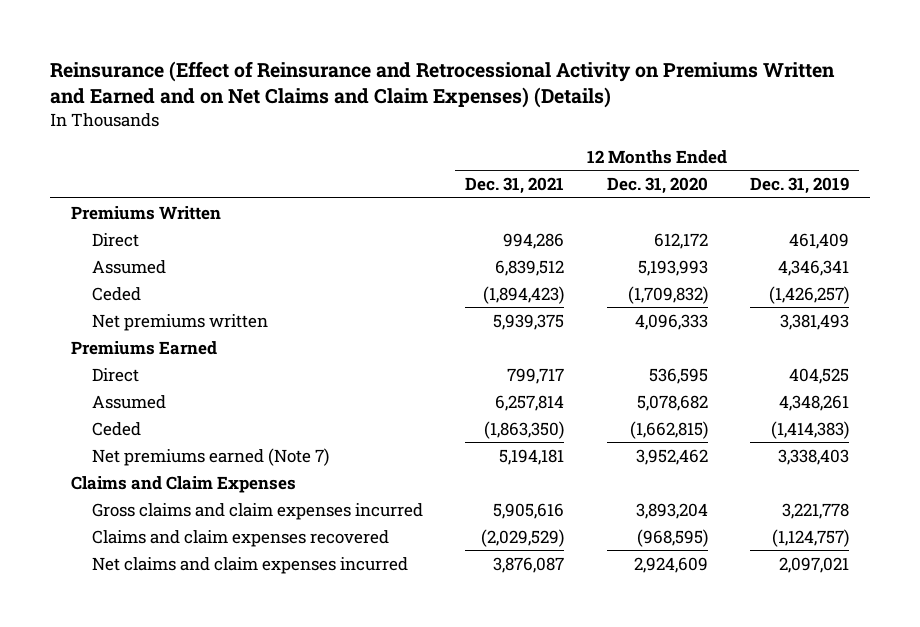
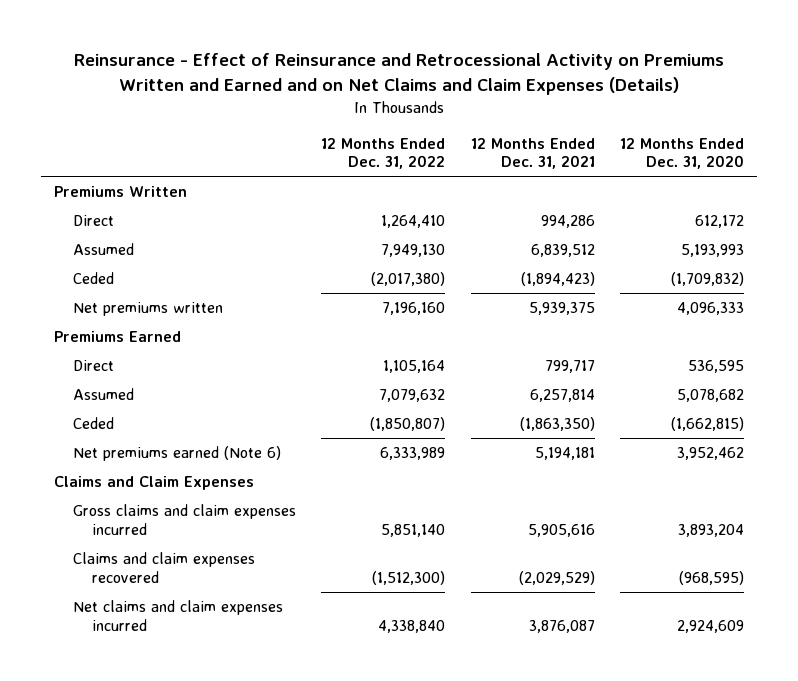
[50,60,836,109] Reinsurance (Effect of Reinsurance and Retrocessional Activity on Premiums Written and Earned and on Net Claims and Claim Expenses) (Details) -> [74,53,725,95] Reinsurance - Effect of Reinsurance and Retrocessional Activity on Premiums Written and Earned and on Net Claims and Claim Expenses (Details)
[749,177,849,195] Dec. 31, 2019 -> none
none -> [321,137,446,170] 12 Months Ended Dec. 31, 2022
[92,447,330,466] Net premiums earned (Note 7) -> [72,446,281,462] Net premiums earned (Note 6)

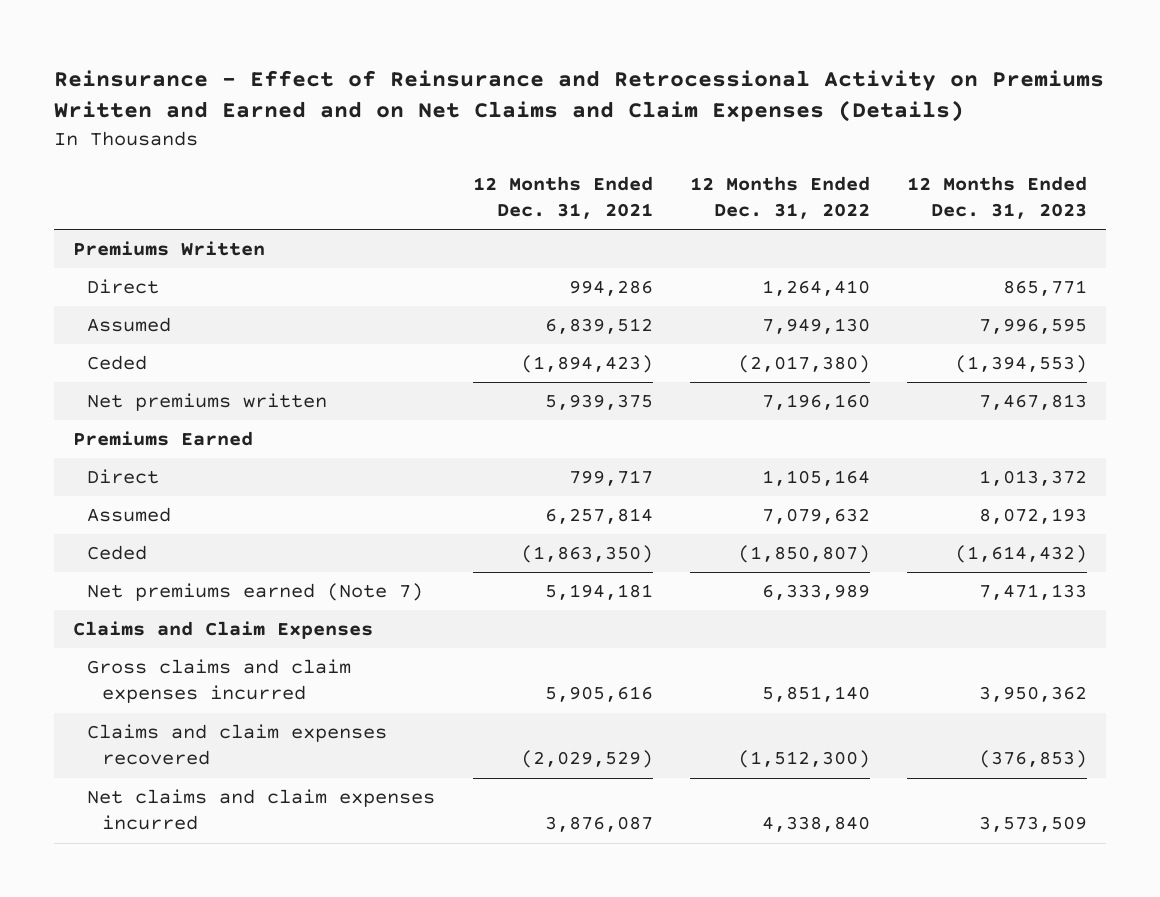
[620,137,745,170] 12 Months Ended Dec. 31, 2020 -> none
none -> [907,176,1088,220] 12 Months Ended Dec. 31, 2023
[72,446,281,462] Net premiums earned (Note 6) -> [87,583,424,602] Net premiums earned (Note 7)

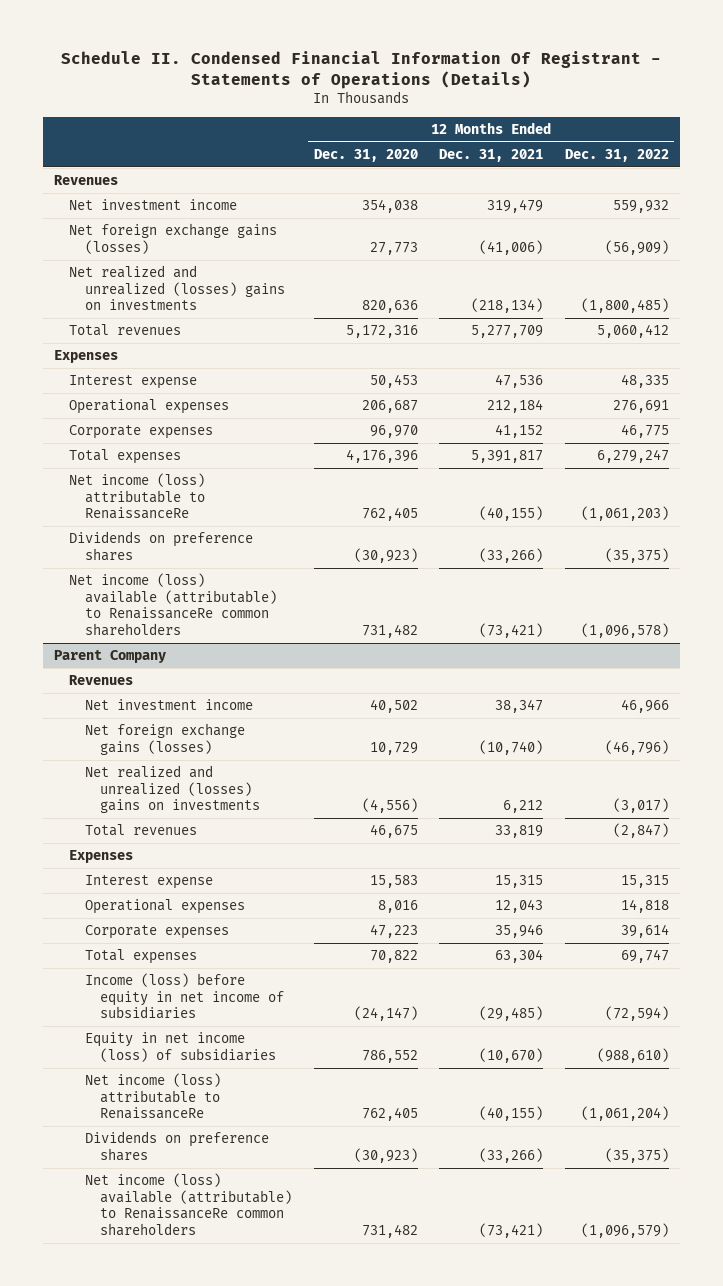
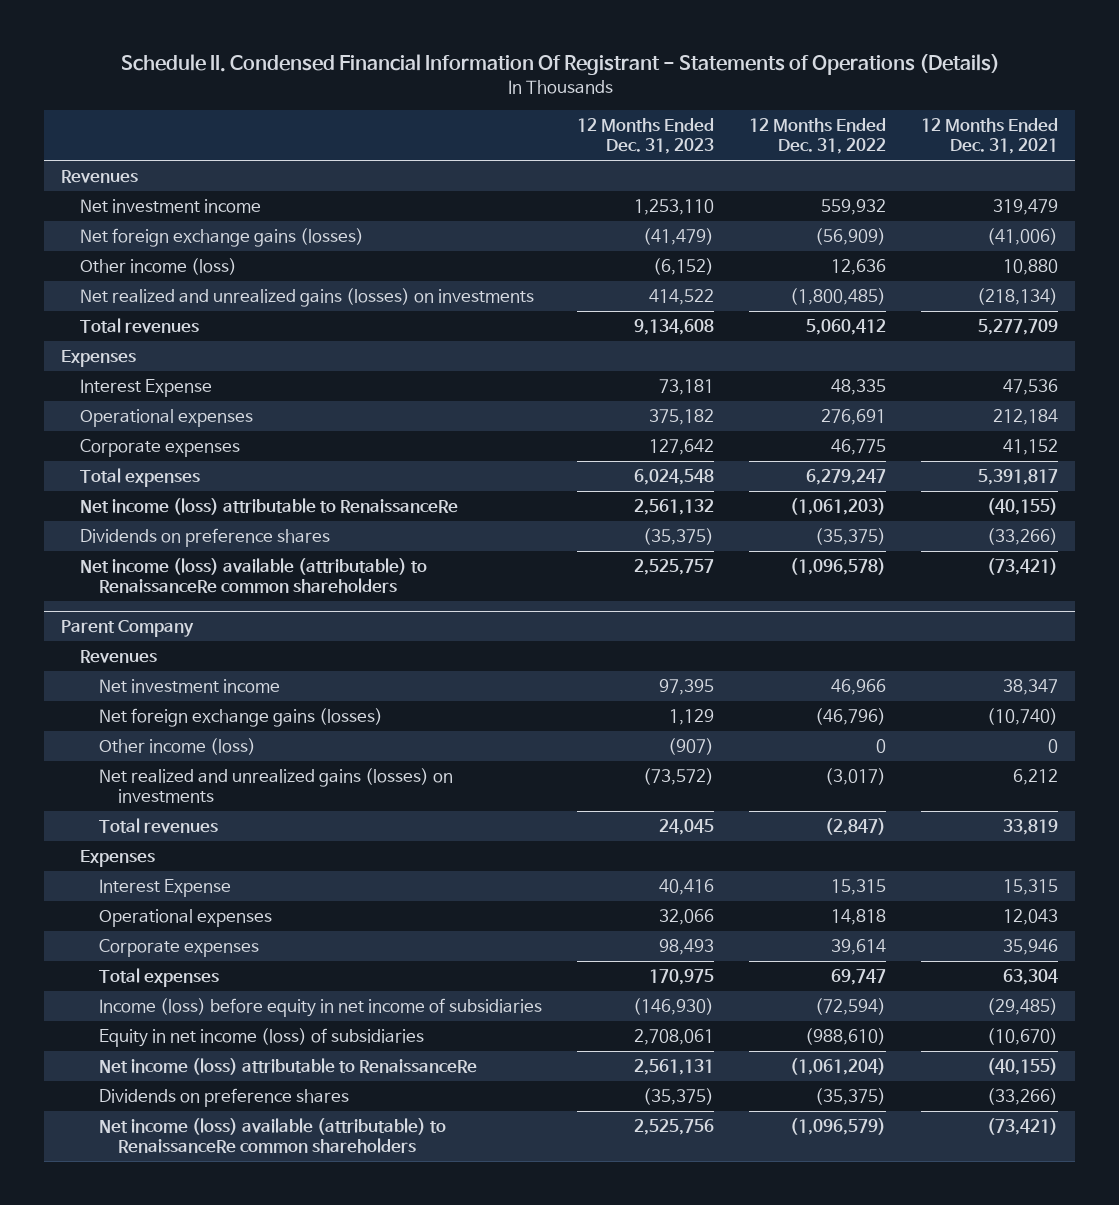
[313,148,418,162] Dec. 31, 2020 -> none
none -> [576,117,714,155] 12 Months Ended Dec. 31, 2023
none -> [79,258,237,276] Other income (loss)
[69,265,285,311] Net realized and unrealized (losses) gains on investments -> [79,288,534,308] Net realized and unrealized gains (losses) on investments
[69,375,198,390] Interest expense -> [79,379,212,398] Interest Expense
none -> [98,738,256,756] Other income (loss)
[84,765,261,814] Net realized and unrealized (losses) gains on investments -> [98,768,453,804] Net realized and unrealized gains (losses) on investments
[84,875,213,890] Interest expense -> [98,879,231,898] Interest Expense

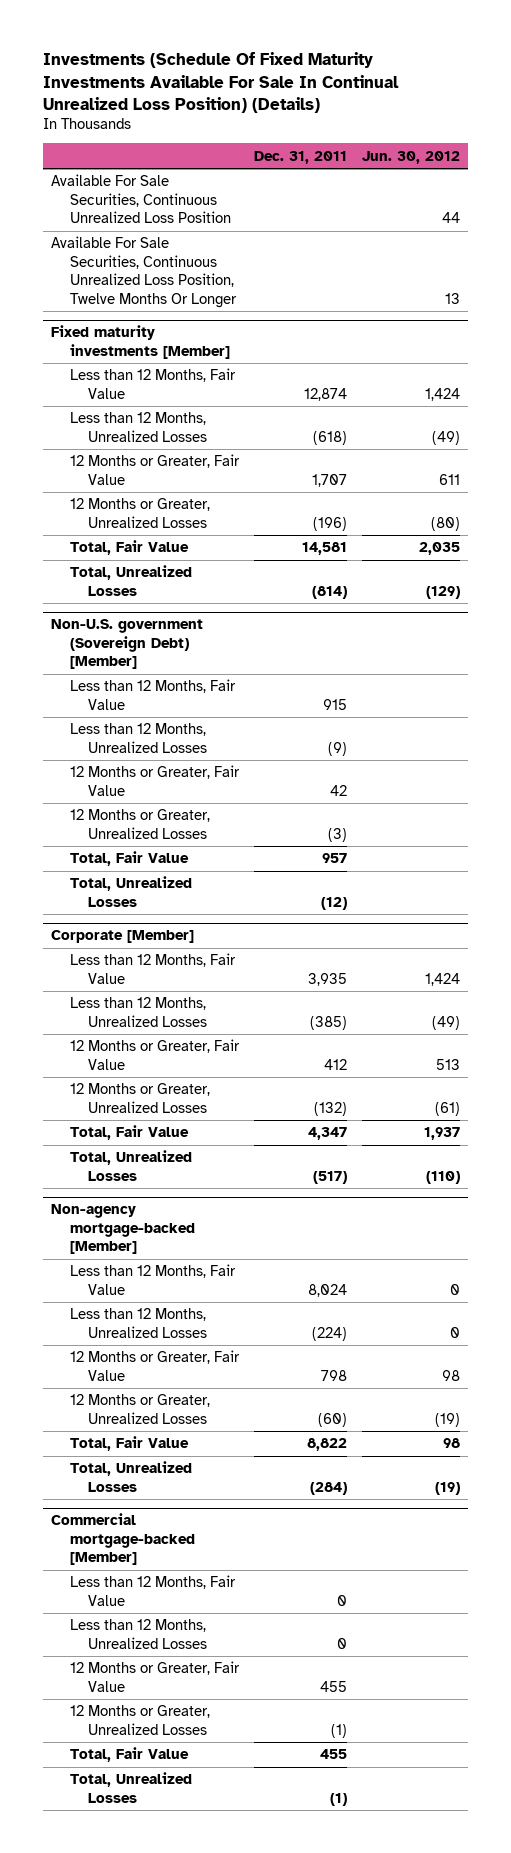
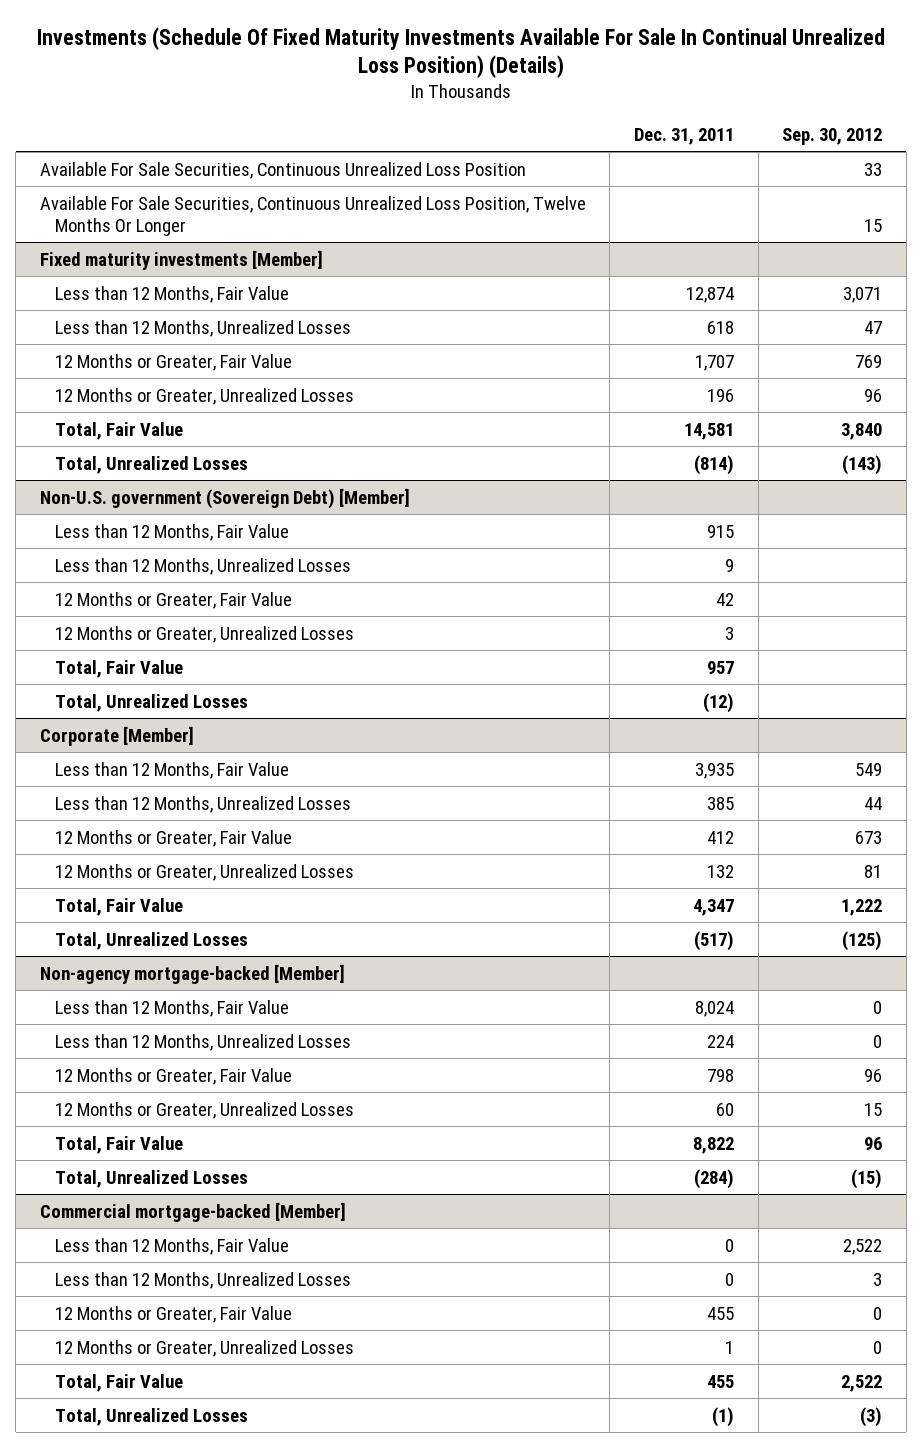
[362,150,461,164] Jun. 30, 2012 -> none
none -> [782,127,883,145] Sep. 30, 2012
[312,430,347,445] (618) -> [706,320,734,334] 618
[312,516,347,531] (196) -> [706,388,734,402] 196
[327,741,347,756] (9) -> [724,558,734,572] 9
[327,827,347,842] (3) -> [724,626,734,640] 3
[309,1015,347,1030] (385) -> [706,796,734,810] 385
[313,1101,347,1116] (132) -> [706,864,734,878] 132
[311,1326,347,1341] (224) -> [706,1034,734,1048] 224
[317,1412,347,1427] (60) -> [715,1102,734,1116] 60
[330,1723,347,1738] (1) -> [724,1340,734,1354] 1

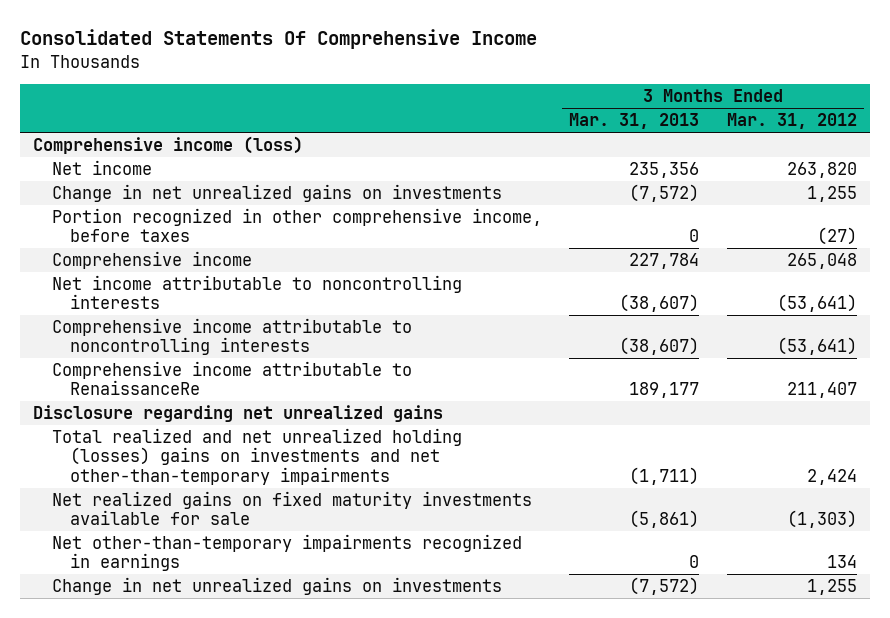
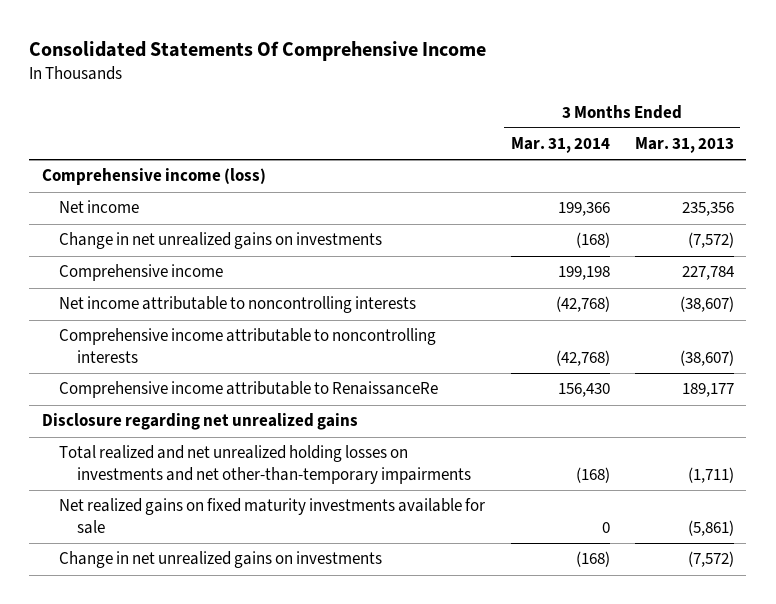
[726,113,857,130] Mar. 31, 2012 -> none
none -> [510,137,610,154] Mar. 31, 2014
[51,207,542,243] Portion recognized in other comprehensive income, before taxes -> none
[51,427,462,485] Total realized and net unrealized holding (losses) gains on investments and net other-than-temporary impairments -> [59,445,472,484] Total realized and net unrealized holding losses on investments and net other-than-temporary impairments
[51,533,522,572] Net other-than-temporary impairments recognized in earnings -> none

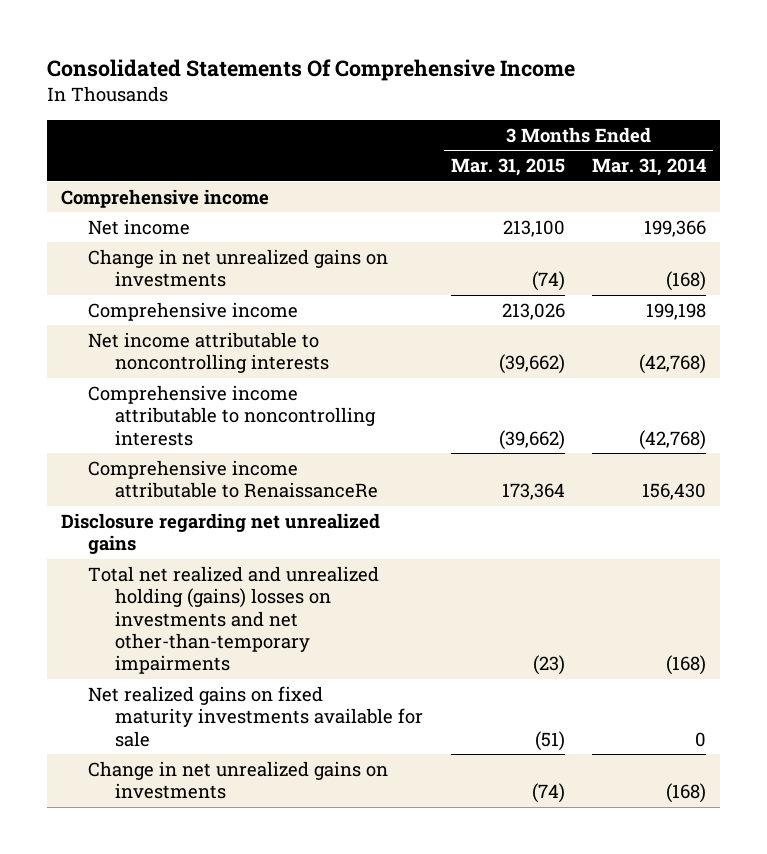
[634,137,734,154] Mar. 31, 2013 -> none
none -> [450,158,565,177] Mar. 31, 2015
[41,168,266,186] Comprehensive income (loss) -> [61,188,270,208] Comprehensive income
[59,445,472,484] Total realized and net unrealized holding losses on investments and net other-than-temporary impairments -> [88,565,380,675] Total net realized and unrealized holding (gains) losses on investments and net other-than-temporary impairments

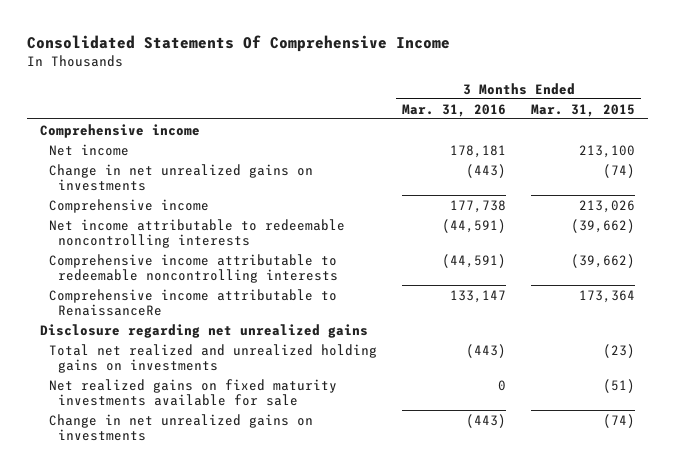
[592,158,707,177] Mar. 31, 2014 -> none
none -> [402,103,507,117] Mar. 31, 2016
[88,331,330,374] Net income attributable to noncontrolling interests -> [49,218,346,248] Net income attributable to redeemable noncontrolling interests
[88,384,377,446] Comprehensive income attributable to noncontrolling interests -> [49,253,339,283] Comprehensive income attributable to redeemable noncontrolling interests
[88,565,380,675] Total net realized and unrealized holding (gains) losses on investments and net other-than-temporary impairments -> [49,343,378,373] Total net realized and unrealized holding gains on investments

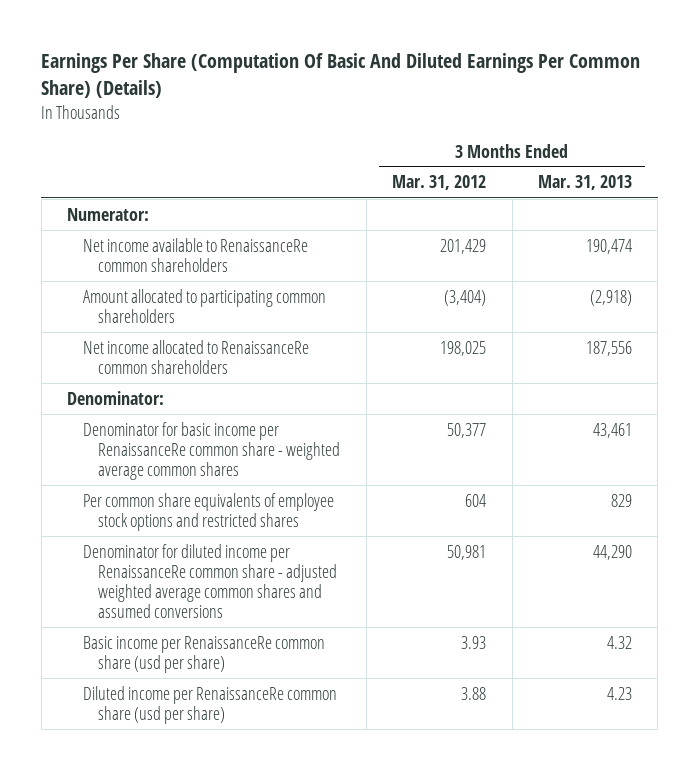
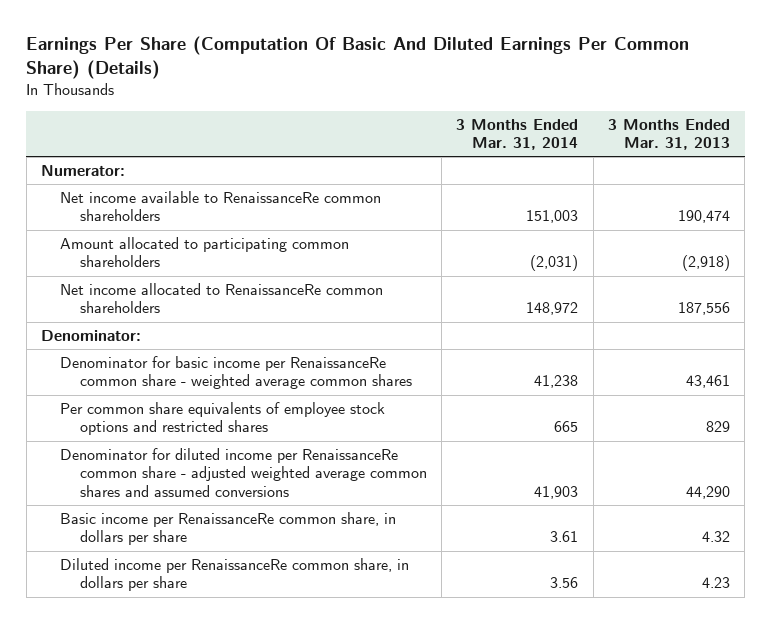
[392,175,487,191] Mar. 31, 2012 -> none
none -> [456,118,579,150] 3 Months Ended Mar. 31, 2014
[82,635,325,673] Basic income per RenaissanceRe common share (usd per share) -> [60,512,397,546] Basic income per RenaissanceRe common share, in dollars per share
[82,685,337,724] Diluted income per RenaissanceRe common share (usd per share) -> [60,558,410,592] Diluted income per RenaissanceRe common share, in dollars per share

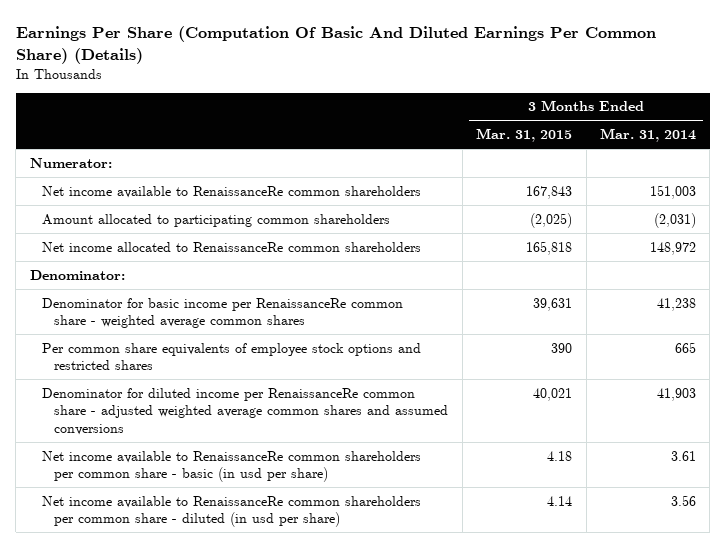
[607,118,730,150] 3 Months Ended Mar. 31, 2013 -> none
none -> [476,128,573,143] Mar. 31, 2015
[60,512,397,546] Basic income per RenaissanceRe common share, in dollars per share -> [42,450,422,483] Net income available to RenaissanceRe common shareholders per common share - basic (in usd per share)
[60,558,410,592] Diluted income per RenaissanceRe common share, in dollars per share -> [42,495,422,528] Net income available to RenaissanceRe common shareholders per common share - diluted (in usd per share)

